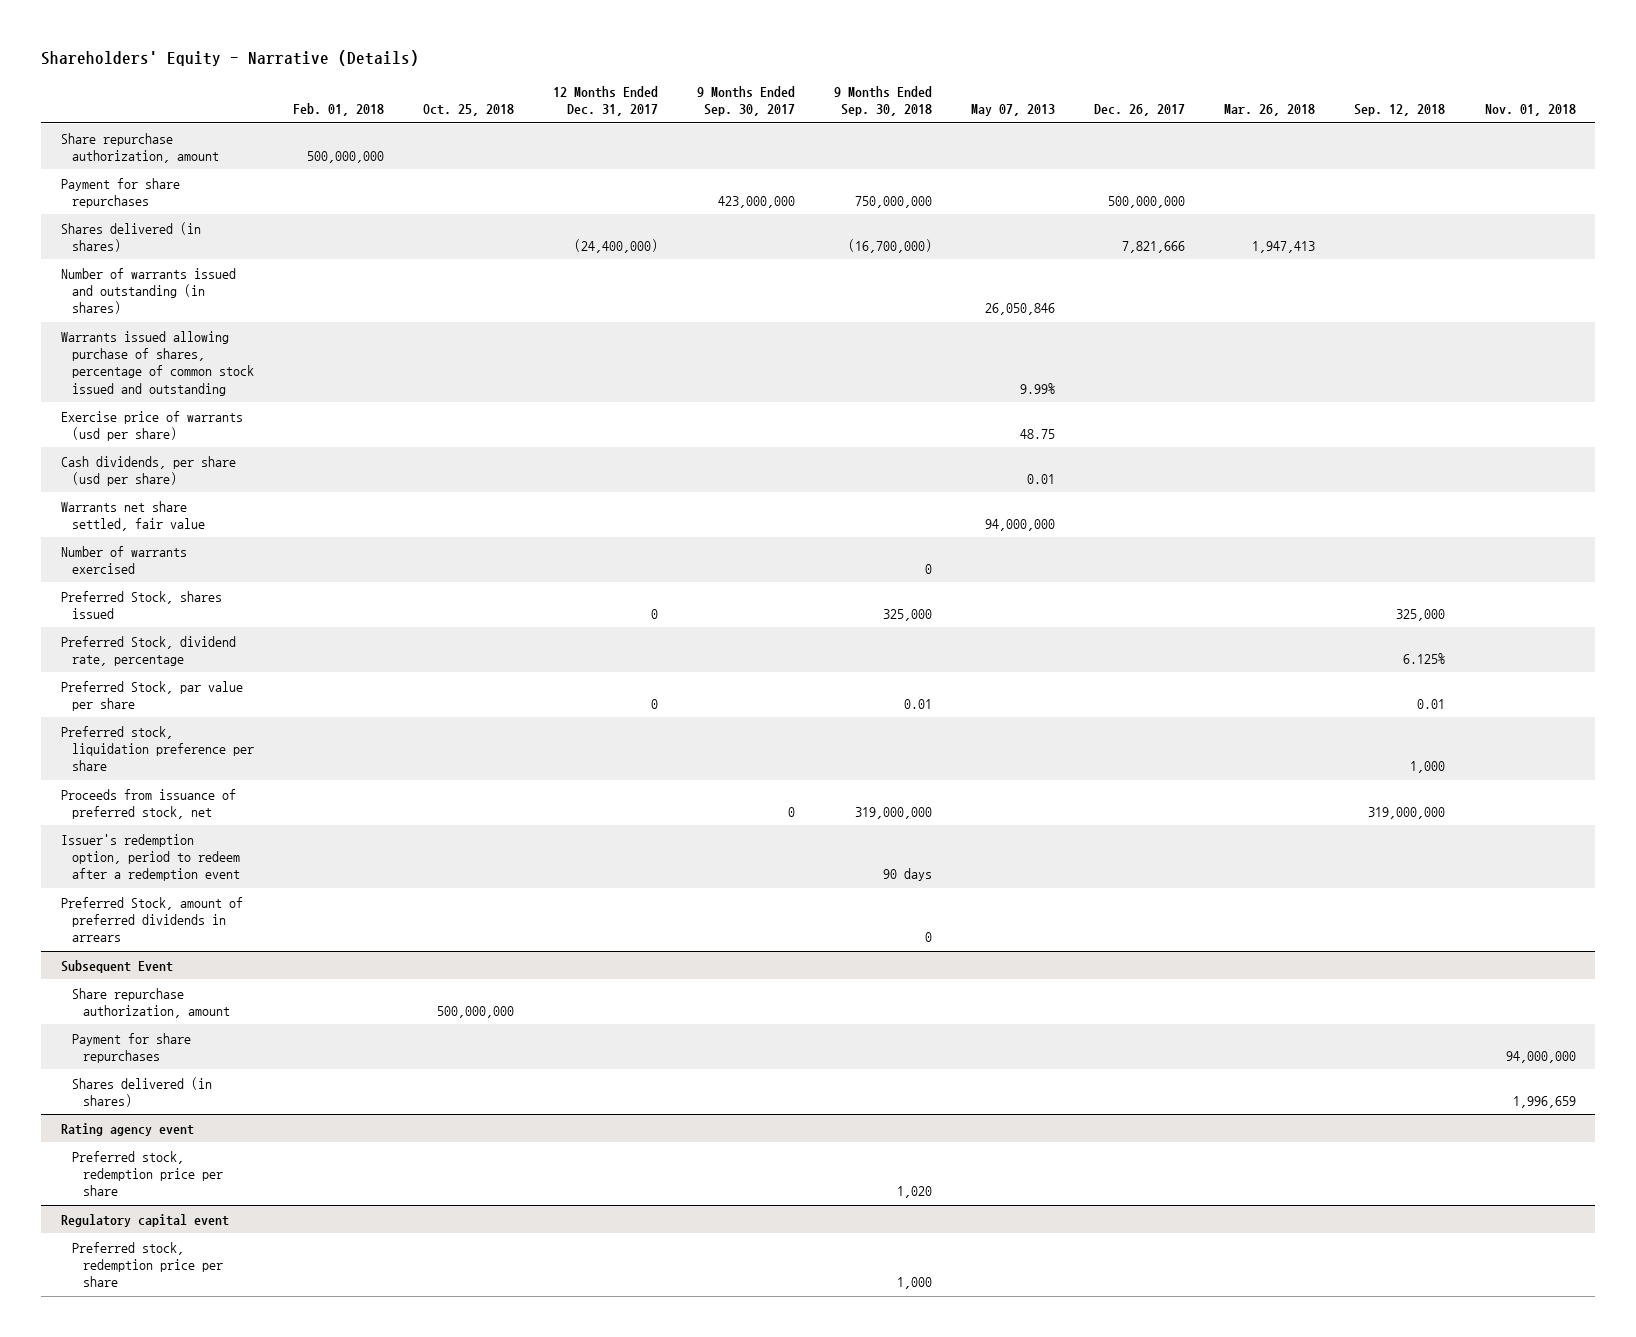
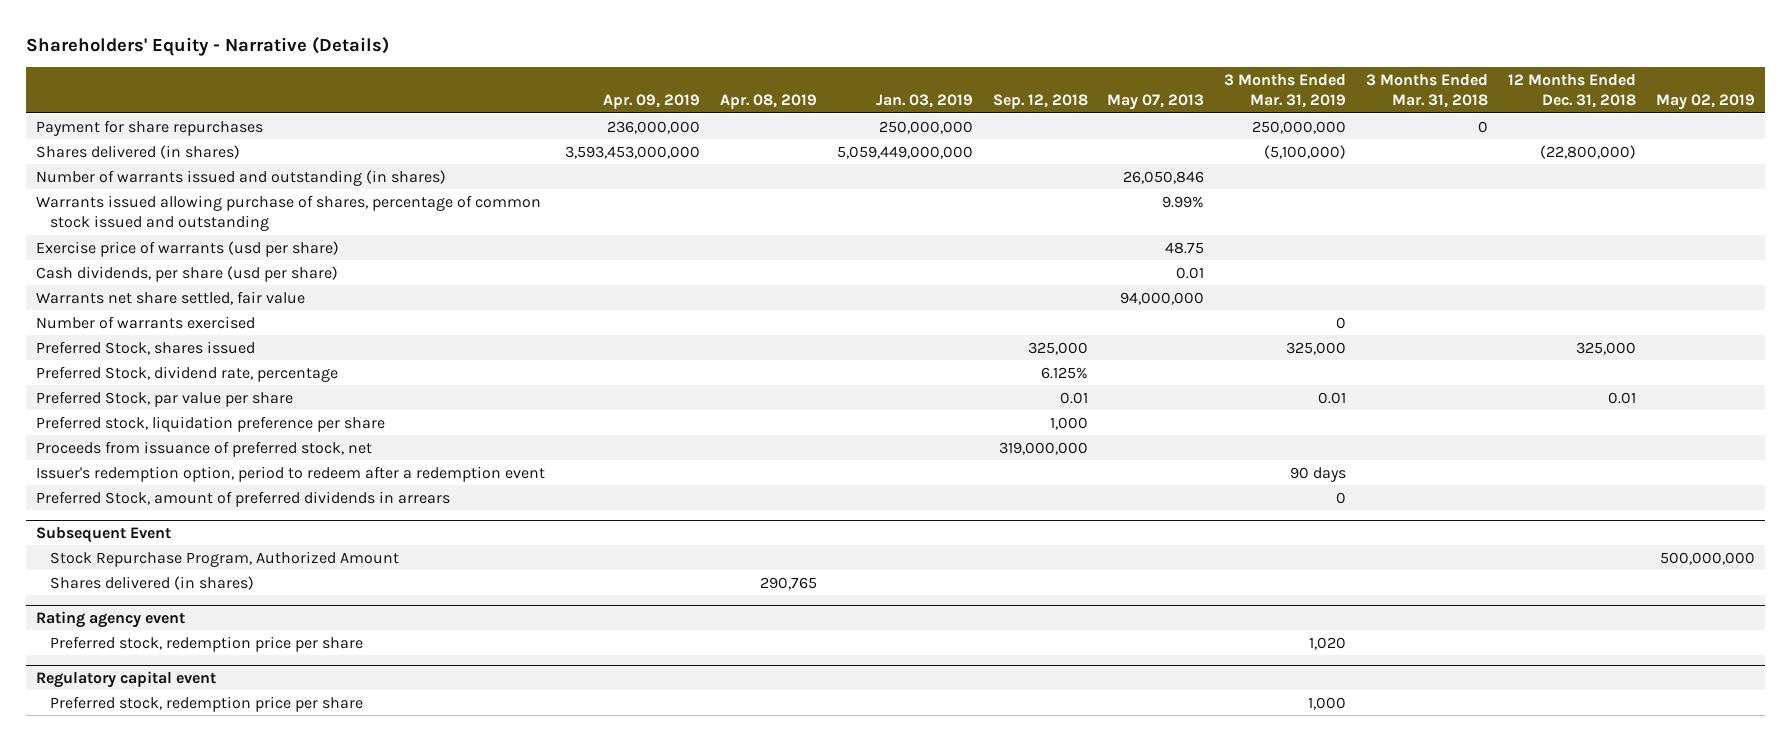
[293,103,385,117] Feb. 01, 2018 -> none
[423,104,515,117] Oct. 25, 2018 -> none
[553,86,659,117] 12 Months Ended Dec. 31, 2017 -> none
[697,86,796,117] 9 Months Ended Sep. 30, 2017 -> none
[834,86,933,117] 9 Months Ended Sep. 30, 2018 -> none
[1094,104,1186,117] Dec. 26, 2017 -> none
[1224,104,1316,117] Mar. 26, 2018 -> none
[1484,104,1576,117] Nov. 01, 2018 -> none
none -> [602,94,700,110] Apr. 09, 2019
none -> [719,94,817,110] Apr. 08, 2019
none -> [875,94,973,109] Jan. 03, 2019
none -> [1224,73,1347,109] 3 Months Ended Mar. 31, 2019
none -> [1366,73,1489,109] 3 Months Ended Mar. 31, 2018
none -> [1508,73,1637,109] 12 Months Ended Dec. 31, 2018
none -> [1656,94,1756,111] May 02, 2019
[60,132,220,163] Share repurchase authorization, amount -> none
[72,1032,192,1063] Payment for share repurchases -> none
[72,987,231,1018] Share repurchase authorization, amount -> [49,550,399,567] Stock Repurchase Program, Authorized Amount

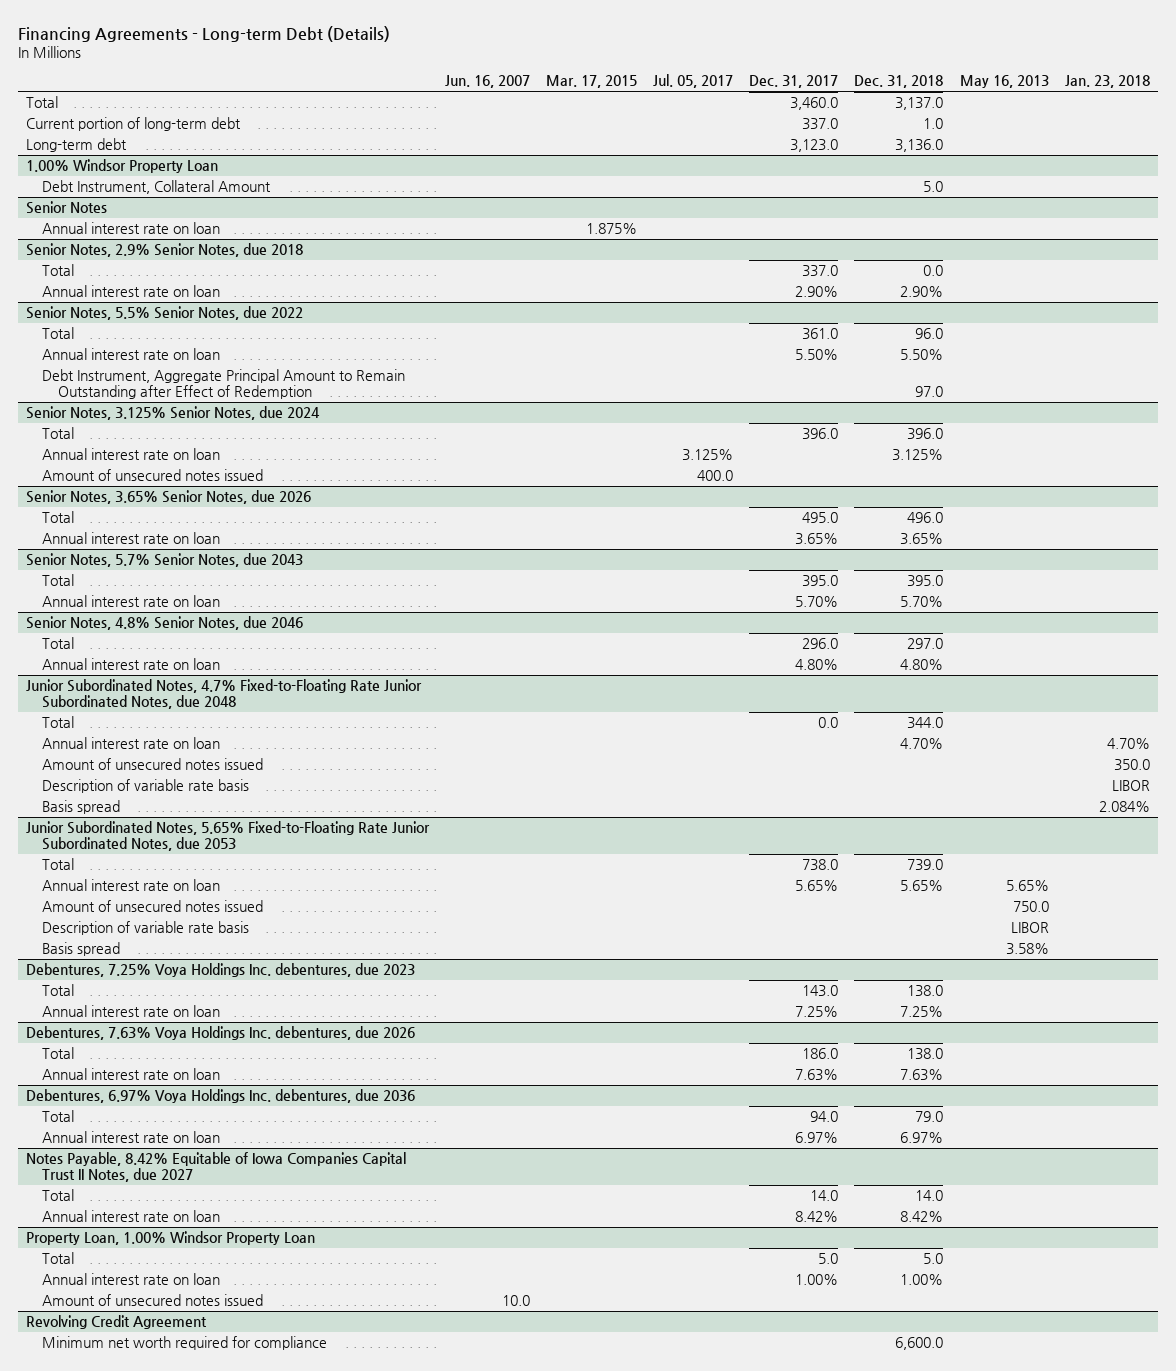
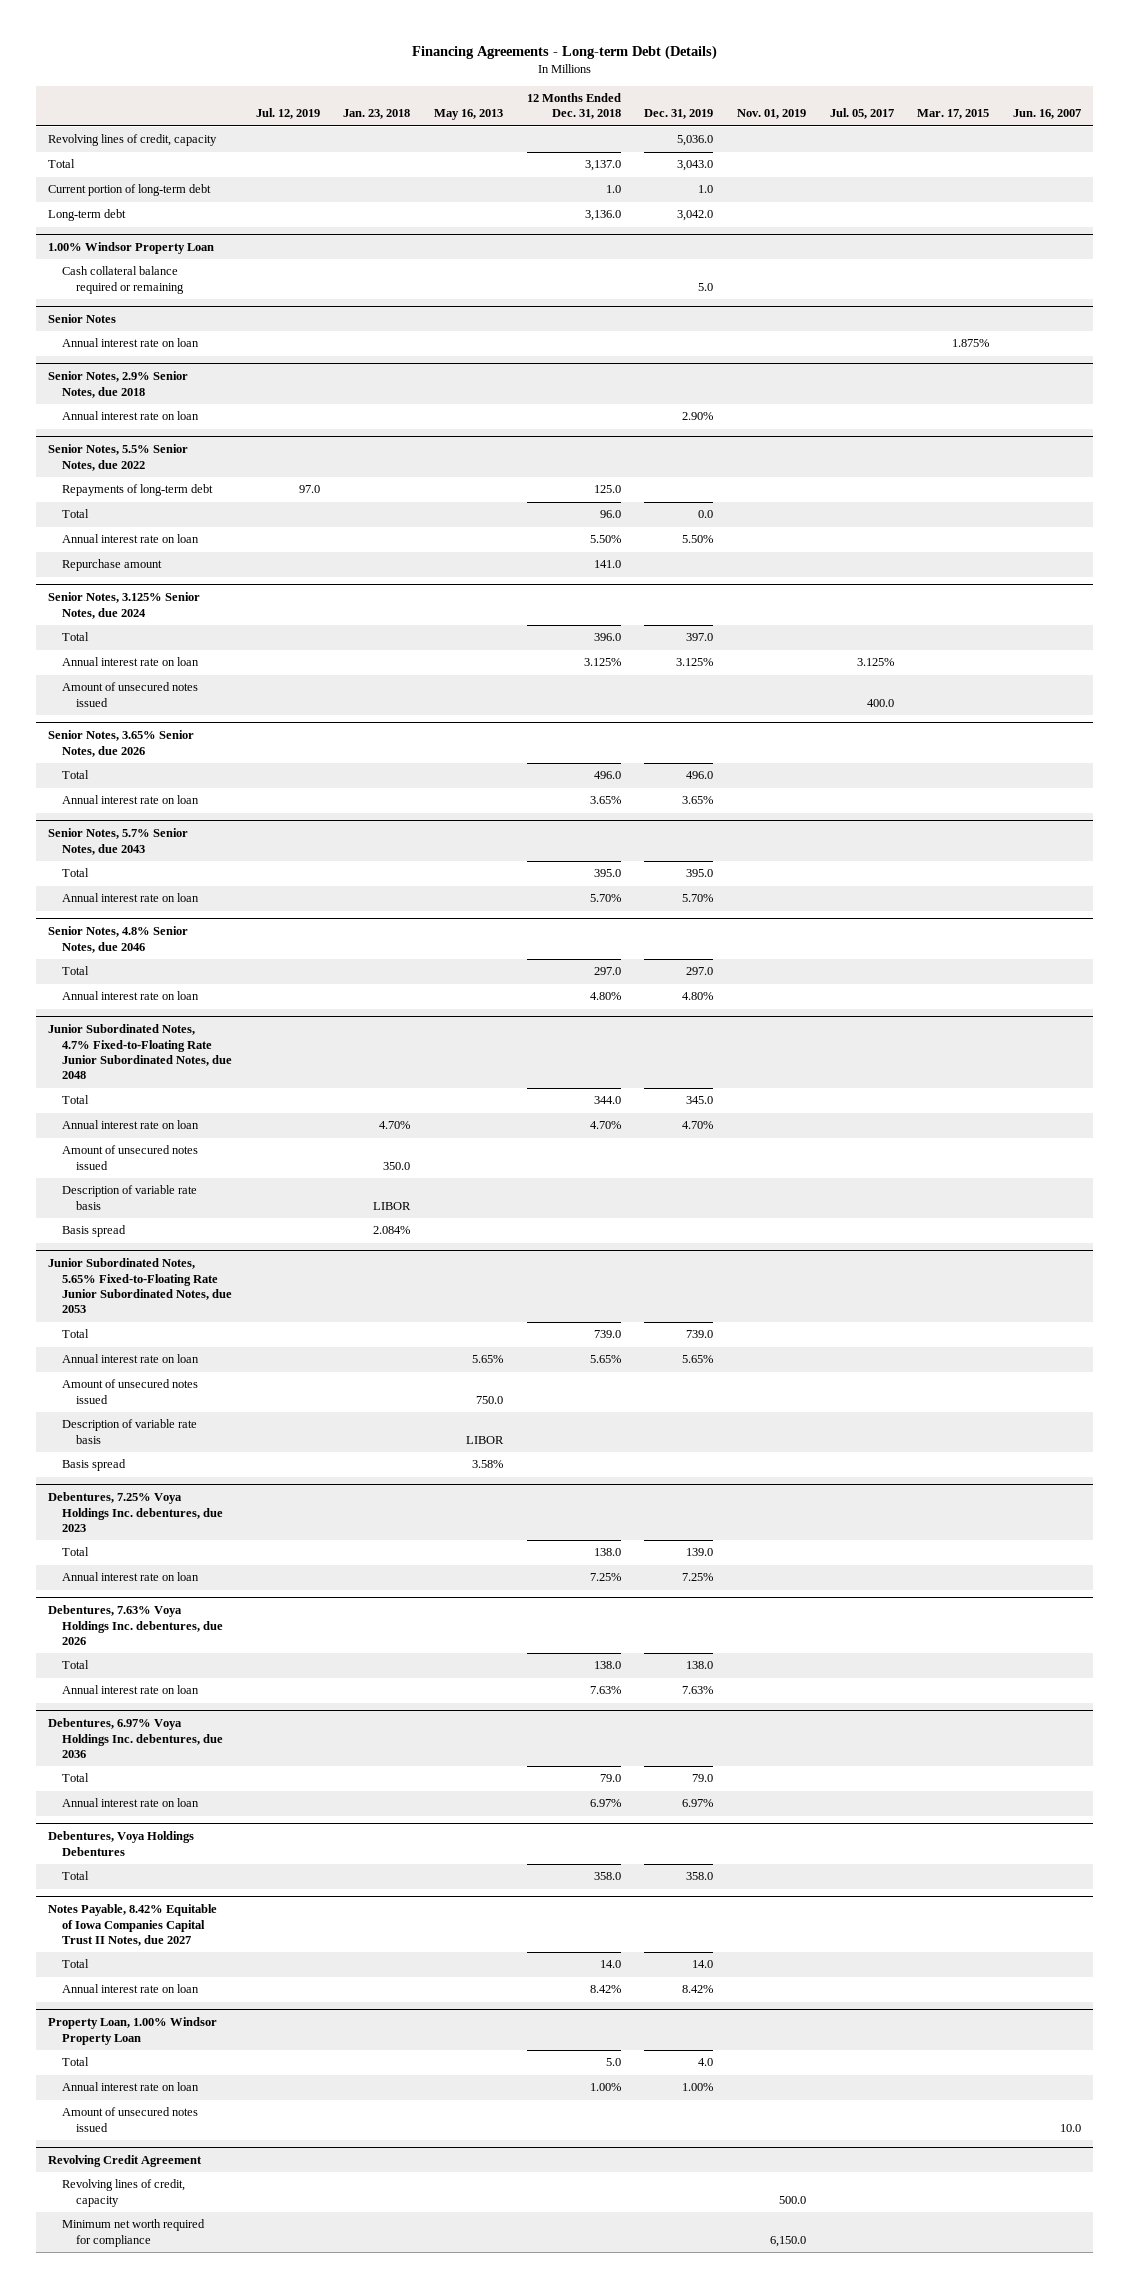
[749,75,839,89] Dec. 31, 2017 -> none
[854,75,944,89] Dec. 31, 2018 -> none
none -> [255,108,320,120] Jul. 12, 2019
none -> [526,93,621,120] 12 Months Ended Dec. 31, 2018
none -> [644,109,714,120] Dec. 31, 2019
none -> [736,109,806,120] Nov. 01, 2019
none -> [48,134,218,147] Revolving lines of credit, capacity
[41,180,271,195] Debt Instrument, Collateral Amount -> [62,266,184,294] Cash collateral balance required or remaining
[41,264,74,277] Total -> none
none -> [62,484,214,497] Repayments of long-term debt
[41,369,405,400] Debt Instrument, Aggregate Principal Amount to Remain Outstanding after Effect of Redemption -> none
none -> [62,559,163,572] Repurchase amount
none -> [48,1831,195,1856] Debentures, Voya Holdings Debentures
none -> [62,1871,90,1881] Total
none -> [62,2179,186,2207] Revolving lines of credit, capacity

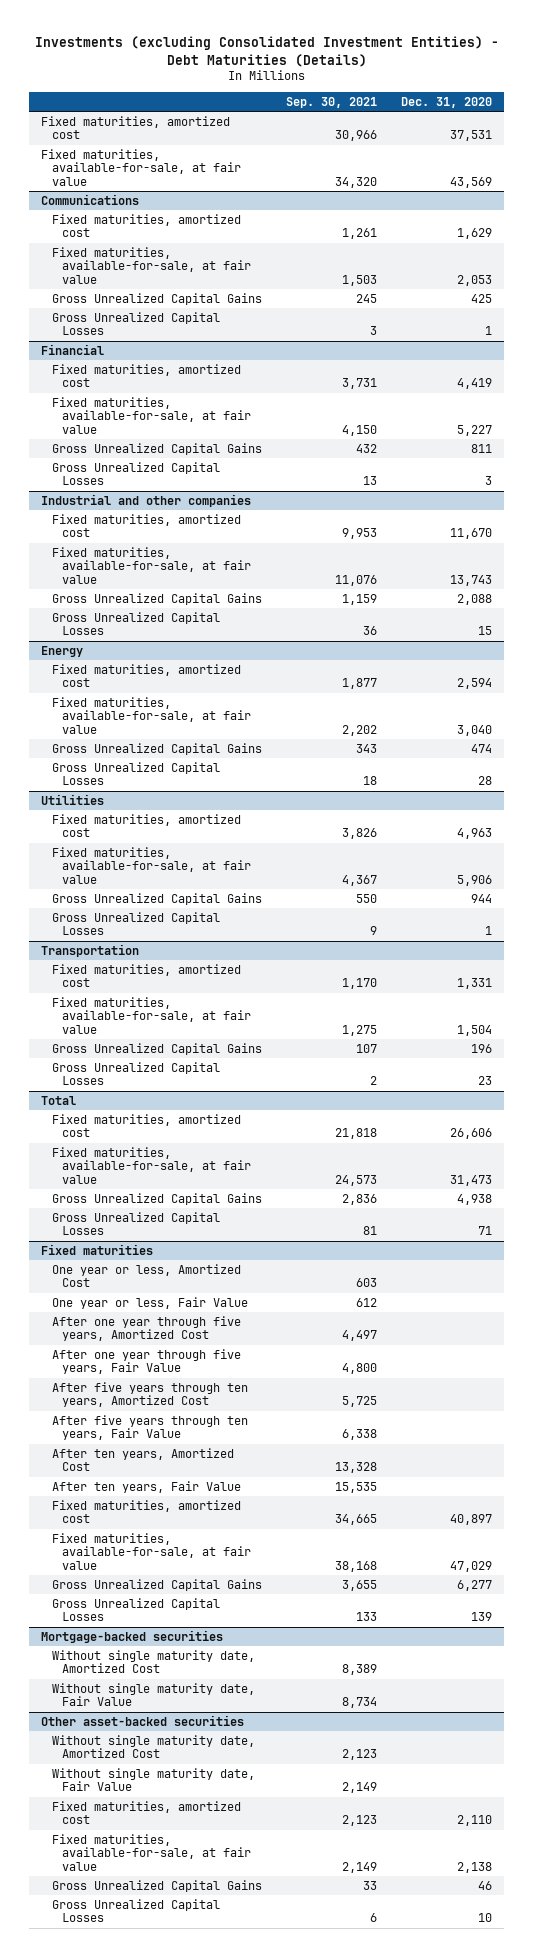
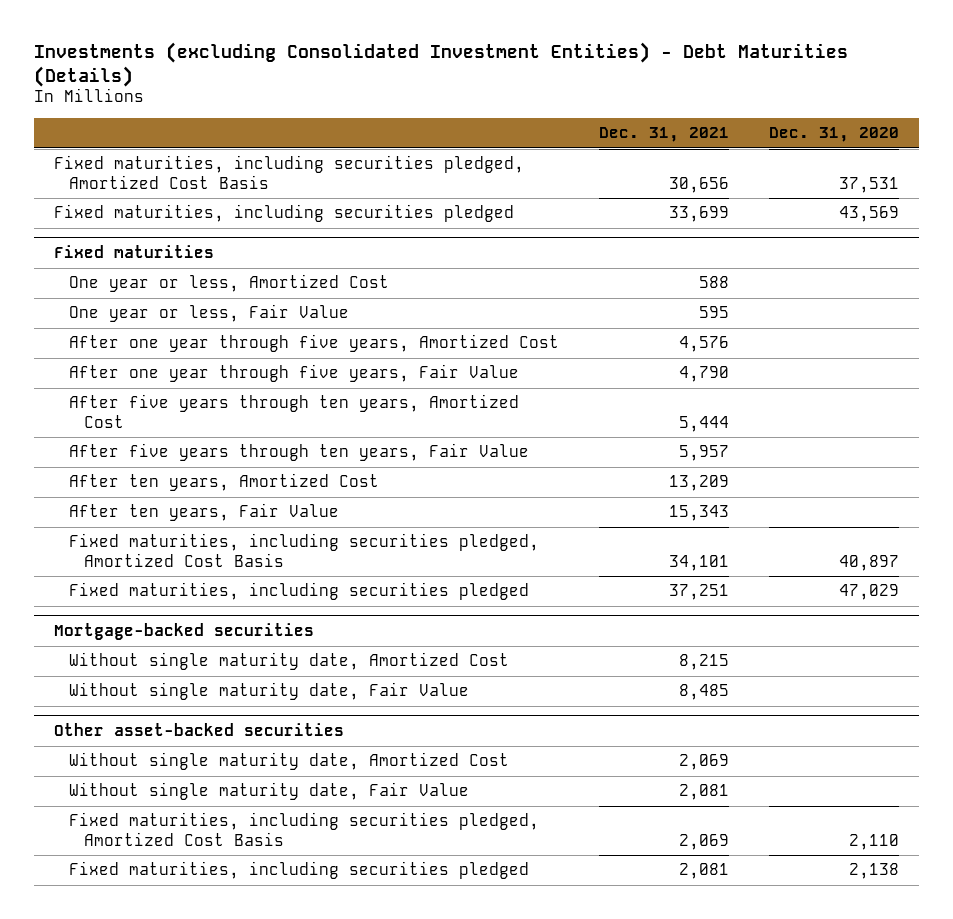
[285,96,377,108] Sep. 30, 2021 -> none
none -> [599,127,730,143] Dec. 31, 2021
[41,193,140,205] Communications -> none
[51,213,241,238] Fixed maturities, amortized cost -> none
[51,246,251,284] Fixed maturities, available-for-sale, at fair value -> none
[51,292,262,305] Gross Unrealized Capital Gains -> none
[51,311,220,336] Gross Unrealized Capital Losses -> none
[41,343,105,355] Financial -> none
[51,363,241,388] Fixed maturities, amortized cost -> none
[51,396,251,434] Fixed maturities, available-for-sale, at fair value -> none
[51,442,262,455] Gross Unrealized Capital Gains -> none
[51,461,220,486] Gross Unrealized Capital Losses -> none
[41,493,252,507] Industrial and other companies -> none
[51,513,241,538] Fixed maturities, amortized cost -> none
[51,546,251,584] Fixed maturities, available-for-sale, at fair value -> none
[51,592,262,605] Gross Unrealized Capital Gains -> none
[51,611,220,636] Gross Unrealized Capital Losses -> none
[41,645,84,657] Energy -> none
[51,663,241,688] Fixed maturities, amortized cost -> none
[51,696,251,734] Fixed maturities, available-for-sale, at fair value -> none
[51,742,262,755] Gross Unrealized Capital Gains -> none
[51,761,220,786] Gross Unrealized Capital Losses -> none
[41,793,105,805] Utilities -> none
[51,813,241,838] Fixed maturities, amortized cost -> none
[51,846,251,884] Fixed maturities, available-for-sale, at fair value -> none
[51,892,262,905] Gross Unrealized Capital Gains -> none
[51,911,220,936] Gross Unrealized Capital Losses -> none
[41,943,140,957] Transportation -> none
[51,963,241,988] Fixed maturities, amortized cost -> none
[51,996,251,1034] Fixed maturities, available-for-sale, at fair value -> none
[51,1042,262,1055] Gross Unrealized Capital Gains -> none
[51,1061,220,1086] Gross Unrealized Capital Losses -> none
[41,1095,77,1105] Total -> none
[51,1113,241,1138] Fixed maturities, amortized cost -> none
[51,1146,251,1184] Fixed maturities, available-for-sale, at fair value -> none
[51,1192,262,1205] Gross Unrealized Capital Gains -> none
[51,1211,220,1236] Gross Unrealized Capital Losses -> none
[41,115,231,140] Fixed maturities, amortized cost -> [53,155,524,189] Fixed maturities, including securities pledged, Amortized Cost Basis
[41,148,241,186] Fixed maturities, available-for-sale, at fair value -> [53,204,514,223] Fixed maturities, including securities pledged
[51,1578,262,1591] Gross Unrealized Capital Gains -> none
[51,1597,220,1622] Gross Unrealized Capital Losses -> none
[51,1499,241,1524] Fixed maturities, amortized cost -> [68,533,539,567] Fixed maturities, including securities pledged, Amortized Cost Basis
[51,1532,251,1570] Fixed maturities, available-for-sale, at fair value -> [68,582,529,601] Fixed maturities, including securities pledged
[51,1879,262,1892] Gross Unrealized Capital Gains -> none
[51,1898,220,1923] Gross Unrealized Capital Losses -> none
[51,1800,241,1825] Fixed maturities, amortized cost -> [68,812,539,846] Fixed maturities, including securities pledged, Amortized Cost Basis
[51,1833,251,1871] Fixed maturities, available-for-sale, at fair value -> [68,861,529,880] Fixed maturities, including securities pledged

